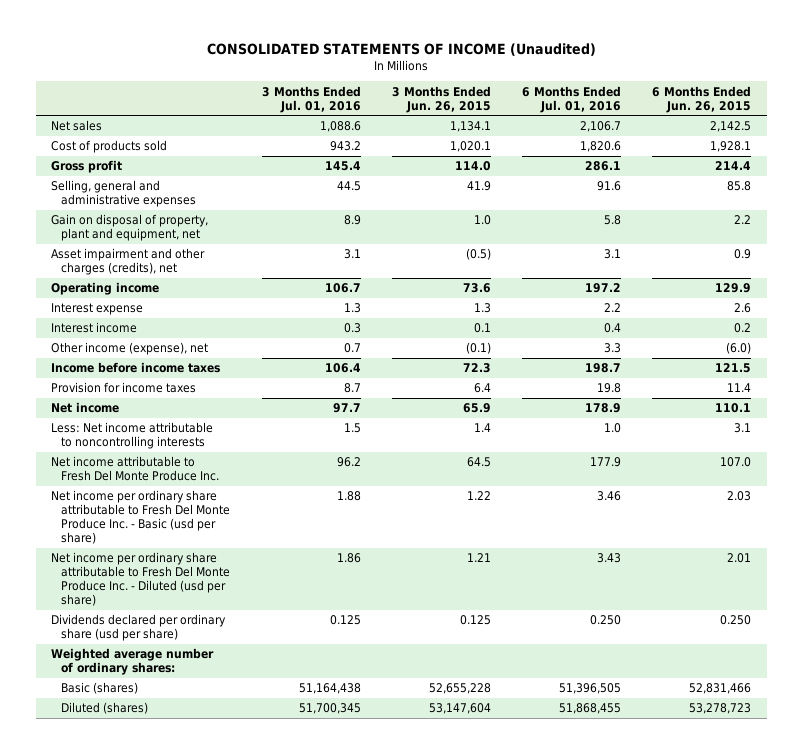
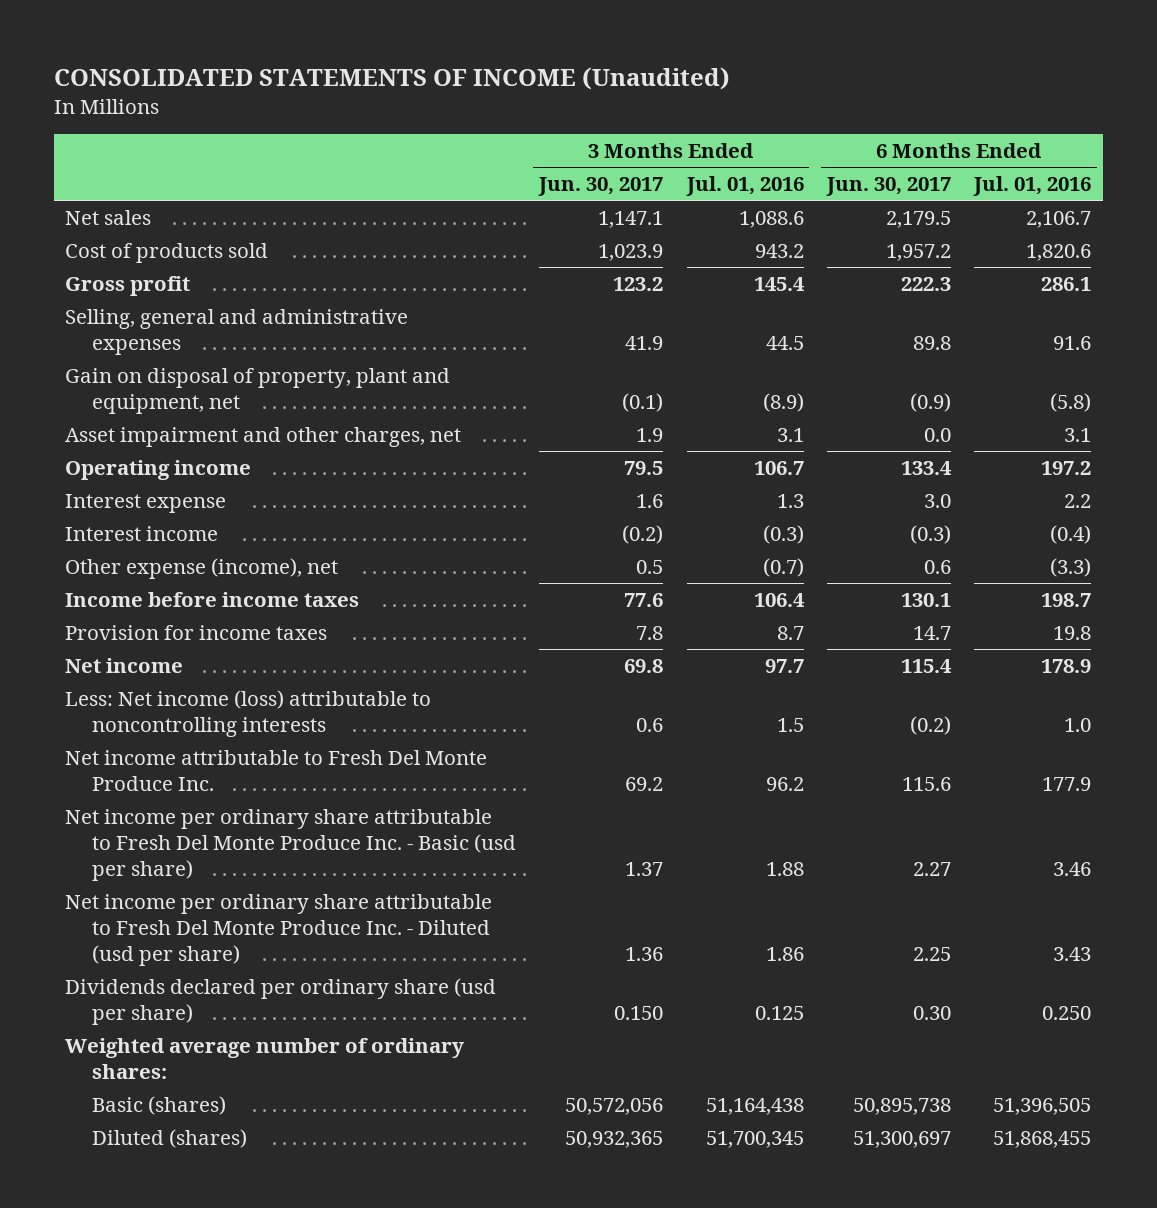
[391,85,491,113] 3 Months Ended Jun. 26, 2015 -> none
[652,85,752,113] 6 Months Ended Jun. 26, 2015 -> none
none -> [538,177,664,197] Jun. 30, 2017
none -> [825,177,951,197] Jun. 30, 2017
[343,215,361,226] 8.9 -> [762,392,804,412] (8.9)
[604,215,622,226] 5.8 -> [1050,392,1092,412] (5.8)
[51,248,206,276] Asset impairment and other charges (credits), net -> [65,426,462,447] Asset impairment and other charges, net
[343,323,361,334] 0.3 -> [762,524,804,544] (0.3)
[604,323,622,334] 0.4 -> [1050,524,1092,544] (0.4)
[51,342,209,356] Other income (expense), net -> [65,557,339,579] Other expense (income), net
[343,343,361,354] 0.7 -> [762,557,804,577] (0.7)
[604,343,622,354] 3.3 -> [1050,557,1092,577] (3.3)
[51,422,214,450] Less: Net income attributable to noncontrolling interests -> [65,689,432,737] Less: Net income (loss) attributable to noncontrolling interests

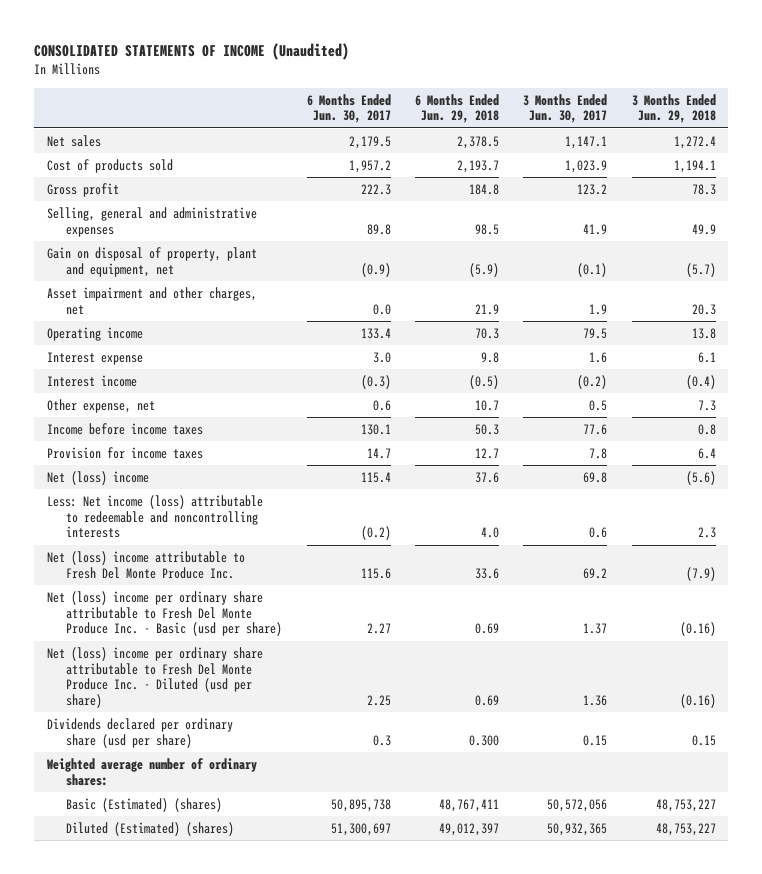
[685,176,804,197] Jul. 01, 2016 -> none
[973,176,1092,197] Jul. 01, 2016 -> none
none -> [415,93,500,124] 6 Months Ended Jun. 29, 2018
none -> [631,93,716,124] 3 Months Ended Jun. 29, 2018
[65,557,339,579] Other expense (income), net -> [46,398,155,413] Other expense, net
[65,657,184,673] Net income -> [46,470,149,485] Net (loss) income
[65,689,432,737] Less: Net income (loss) attributable to noncontrolling interests -> [46,494,263,539] Less: Net income (loss) attributable to redeemable and noncontrolling interests
[65,749,488,791] Net income attributable to Fresh Del Monte Produce Inc. -> [46,550,245,579] Net (loss) income attributable to Fresh Del Monte Produce Inc.
[65,808,516,882] Net income per ordinary share attributable to Fresh Del Monte Produce Inc. - Basic (usd per share) -> [46,590,283,637] Net (loss) income per ordinary share attributable to Fresh Del Monte Produce Inc. - Basic (usd per share)
[65,893,493,967] Net income per ordinary share attributable to Fresh Del Monte Produce Inc. - Diluted (usd per share) -> [46,646,263,709] Net (loss) income per ordinary share attributable to Fresh Del Monte Produce Inc. - Diluted (usd per share)
[614,1005,664,1020] 0.150 -> [583,734,608,746] 0.15
[912,1005,951,1020] 0.30 -> [372,734,391,746] 0.3
[91,1095,226,1115] Basic (shares) -> [66,797,223,812] Basic (Estimated) (shares)
[91,1128,247,1148] Diluted (shares) -> [66,821,235,836] Diluted (Estimated) (shares)

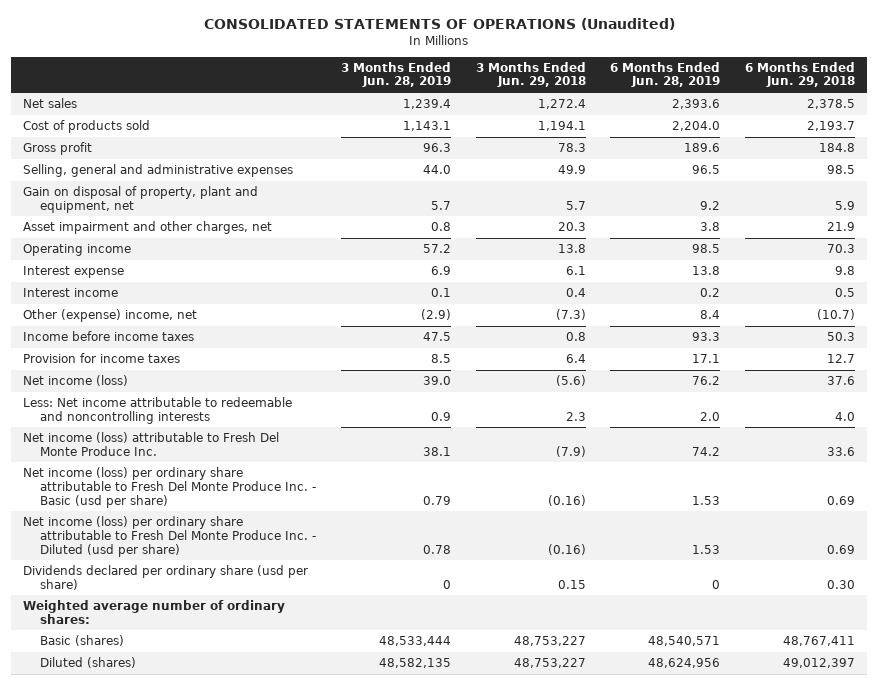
[34,42,350,60] CONSOLIDATED STATEMENTS OF INCOME (Unaudited) -> [204,18,676,31] CONSOLIDATED STATEMENTS OF OPERATIONS (Unaudited)
[306,93,391,124] 6 Months Ended Jun. 30, 2017 -> none
[523,93,608,124] 3 Months Ended Jun. 30, 2017 -> none
none -> [340,61,451,88] 3 Months Ended Jun. 28, 2019
none -> [610,61,721,88] 6 Months Ended Jun. 28, 2019
[469,262,500,277] (5.9) -> [835,200,856,210] 5.9
[685,262,716,277] (5.7) -> [565,200,586,210] 5.7
[469,374,500,389] (0.5) -> [835,288,856,298] 0.5
[685,374,716,389] (0.4) -> [565,288,586,298] 0.4
[46,398,155,413] Other expense, net -> [23,309,198,323] Other (expense) income, net
[475,399,500,411] 10.7 -> [817,309,856,321] (10.7)
[697,399,716,411] 7.3 -> [555,309,586,321] (7.3)
[46,470,149,485] Net (loss) income -> [23,375,129,387] Net income (loss)
[46,494,263,539] Less: Net income (loss) attributable to redeemable and noncontrolling interests -> [23,397,293,424] Less: Net income attributable to redeemable and noncontrolling interests
[46,550,245,579] Net (loss) income attributable to Fresh Del Monte Produce Inc. -> [23,432,280,456] Net income (loss) attributable to Fresh Del Monte Produce Inc.
[46,590,283,637] Net (loss) income per ordinary share attributable to Fresh Del Monte Produce Inc. - Basic (usd per share) -> [23,467,317,508] Net income (loss) per ordinary share attributable to Fresh Del Monte Produce Inc. - Basic (usd per share)
[46,646,263,709] Net (loss) income per ordinary share attributable to Fresh Del Monte Produce Inc. - Diluted (usd per share) -> [23,516,317,557] Net income (loss) per ordinary share attributable to Fresh Del Monte Produce Inc. - Diluted (usd per share)
[469,734,500,746] 0.300 -> [827,579,856,589] 0.30
[66,797,223,812] Basic (Estimated) (shares) -> [40,635,125,647] Basic (shares)
[66,821,235,836] Diluted (Estimated) (shares) -> [40,657,137,669] Diluted (shares)

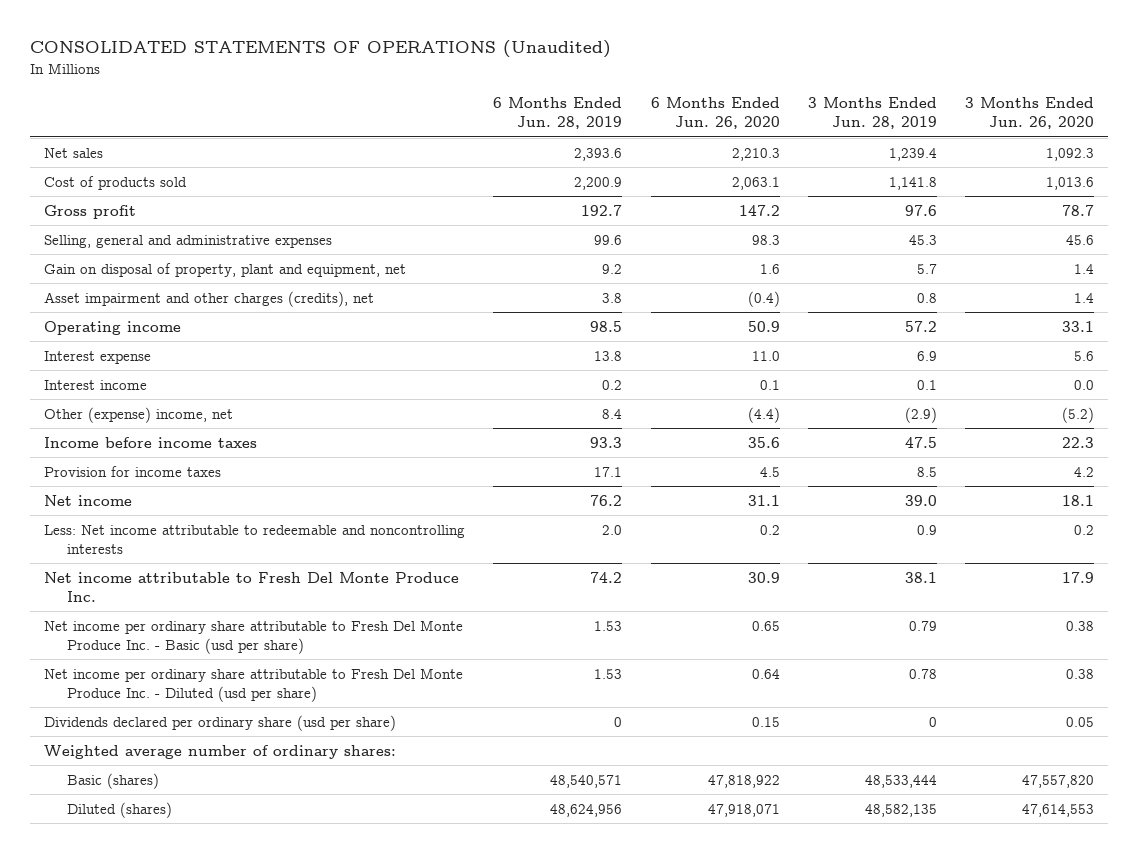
[475,61,586,88] 3 Months Ended Jun. 29, 2018 -> none
[745,61,856,88] 6 Months Ended Jun. 29, 2018 -> none
none -> [650,97,780,130] 6 Months Ended Jun. 26, 2020
none -> [964,97,1094,130] 3 Months Ended Jun. 26, 2020
[402,121,451,132] 1,143.1 -> [888,176,937,190] 1,141.8
[672,121,721,132] 2,204.0 -> [574,176,623,190] 2,200.9
[422,143,451,153] 96.3 -> [904,204,937,216] 97.6
[684,143,721,153] 189.6 -> [581,204,623,216] 192.7
[422,165,451,175] 44.0 -> [908,234,937,245] 45.3
[692,165,721,175] 96.5 -> [594,234,623,245] 99.6
[23,221,273,235] Asset impairment and other charges, net -> [44,290,375,307] Asset impairment and other charges (credits), net
[23,375,129,387] Net income (loss) -> [44,494,133,506] Net income
[23,432,280,456] Net income (loss) attributable to Fresh Del Monte Produce Inc. -> [44,571,460,602] Net income attributable to Fresh Del Monte Produce Inc.
[23,467,317,508] Net income (loss) per ordinary share attributable to Fresh Del Monte Produce Inc. - Basic (usd per share) -> [44,619,464,654] Net income per ordinary share attributable to Fresh Del Monte Produce Inc. - Basic (usd per share)
[23,516,317,557] Net income (loss) per ordinary share attributable to Fresh Del Monte Produce Inc. - Diluted (usd per share) -> [44,667,464,702] Net income per ordinary share attributable to Fresh Del Monte Produce Inc. - Diluted (usd per share)

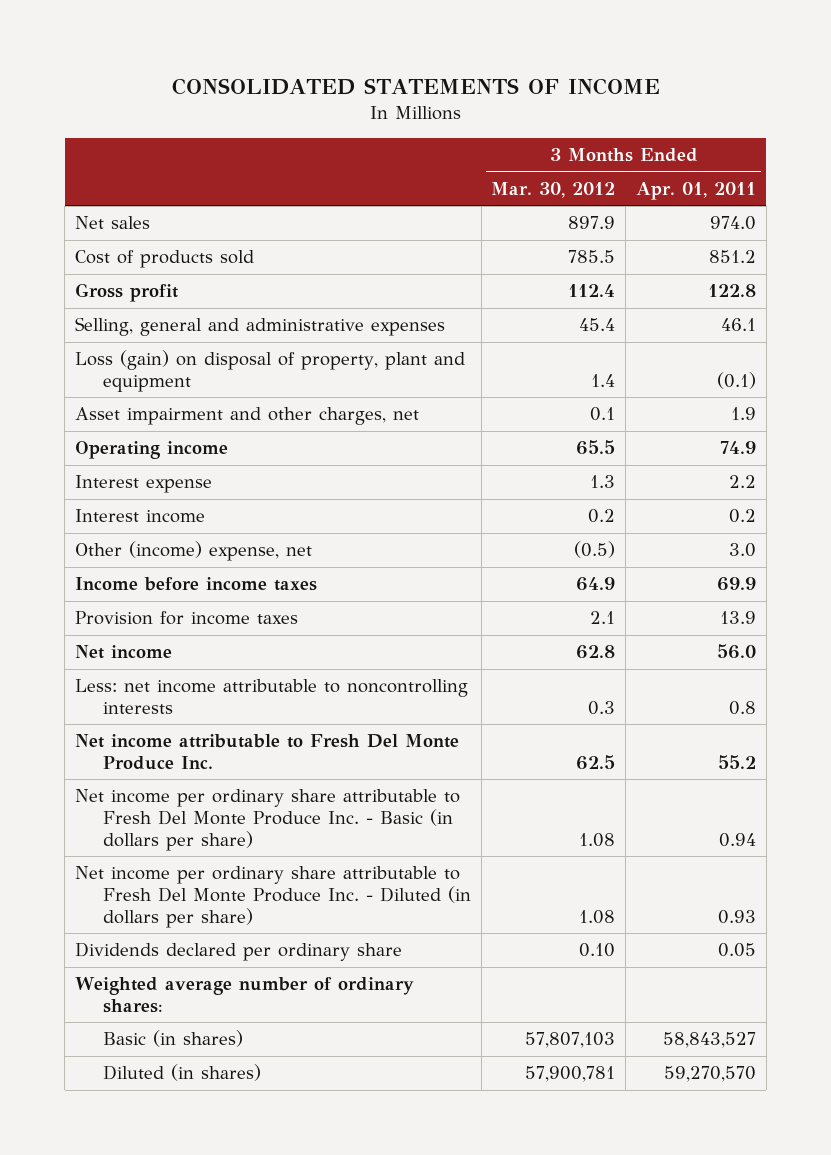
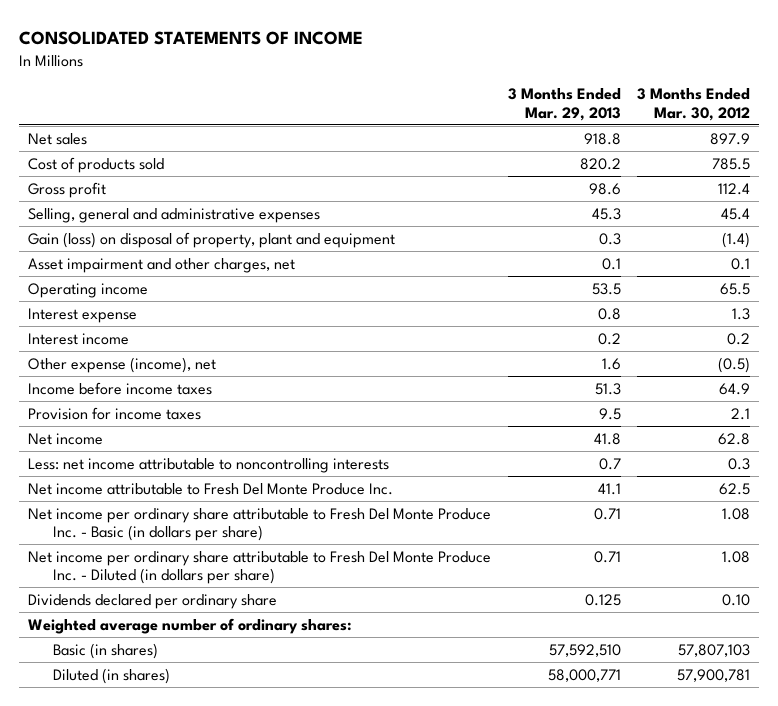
[635,181,756,200] Apr. 01, 2011 -> none
none -> [507,87,621,121] 3 Months Ended Mar. 29, 2013
[75,350,466,392] Loss (gain) on disposal of property, plant and equipment -> [27,231,395,248] Gain (loss) on disposal of property, plant and equipment
[591,373,616,387] 1.4 -> [722,231,751,248] (1.4)
[75,541,313,562] Other (income) expense, net -> [27,356,216,373] Other expense (income), net

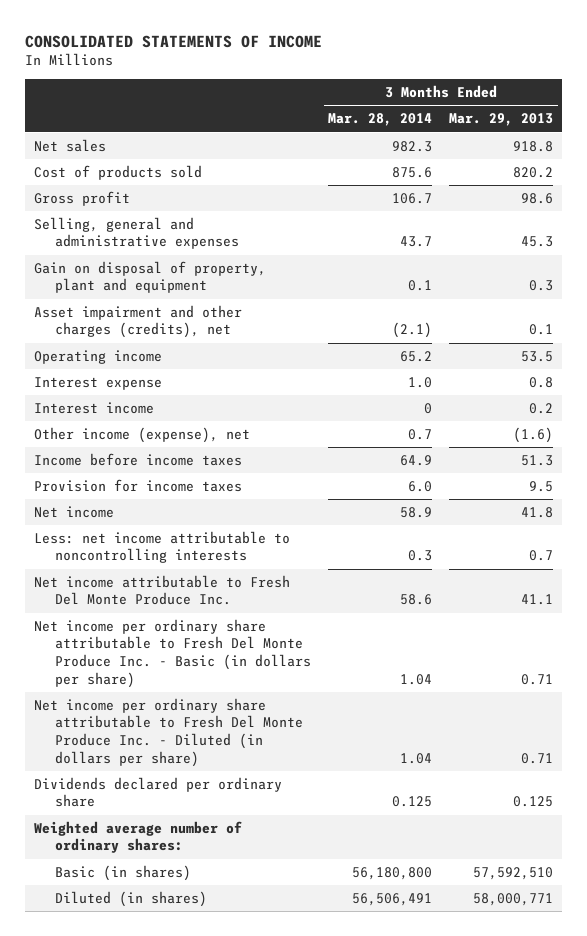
[637,87,751,121] 3 Months Ended Mar. 30, 2012 -> none
none -> [328,113,433,127] Mar. 28, 2014
[27,231,395,248] Gain (loss) on disposal of property, plant and equipment -> [33,260,266,294] Gain on disposal of property, plant and equipment
[27,257,295,273] Asset impairment and other charges, net -> [33,304,242,339] Asset impairment and other charges (credits), net
[27,356,216,373] Other expense (income), net -> [33,426,250,443] Other income (expense), net
[601,357,621,370] 1.6 -> [513,426,554,443] (1.6)

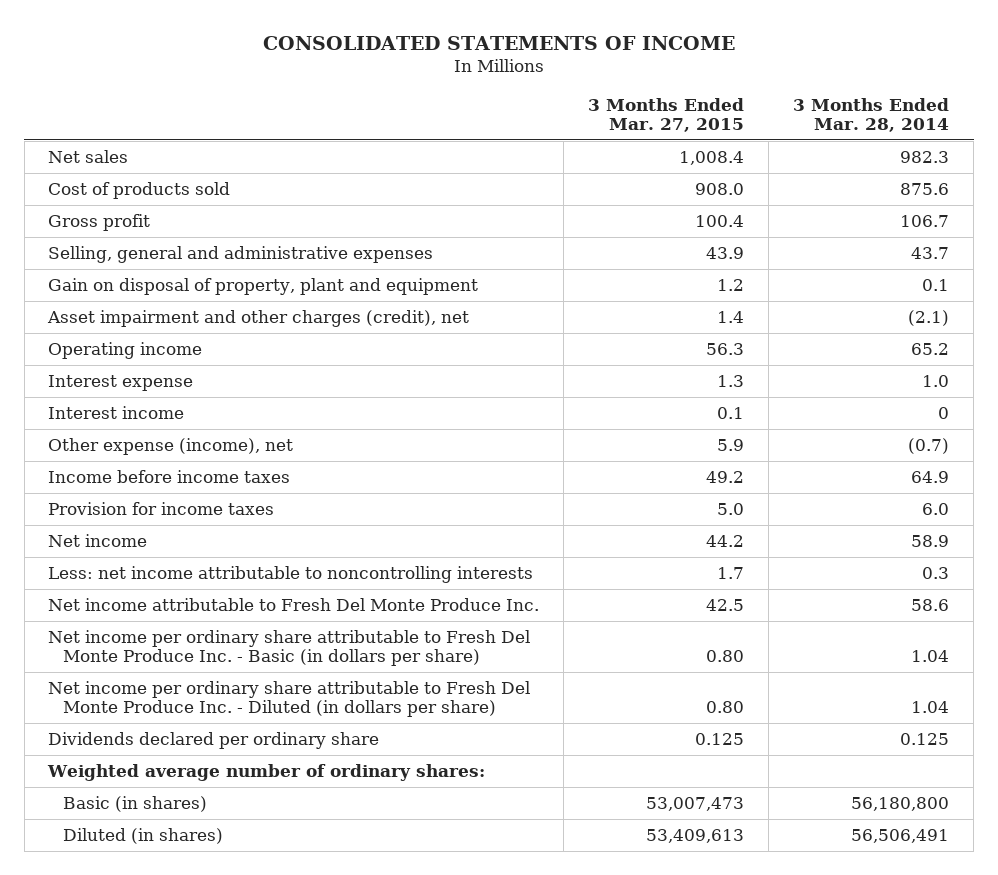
[449,113,554,127] Mar. 29, 2013 -> none
none -> [588,97,745,132] 3 Months Ended Mar. 27, 2015
[33,304,242,339] Asset impairment and other charges (credits), net -> [47,310,470,328] Asset impairment and other charges (credit), net
[33,426,250,443] Other income (expense), net -> [48,438,294,456] Other expense (income), net
[408,428,433,440] 0.7 -> [908,438,950,455] (0.7)

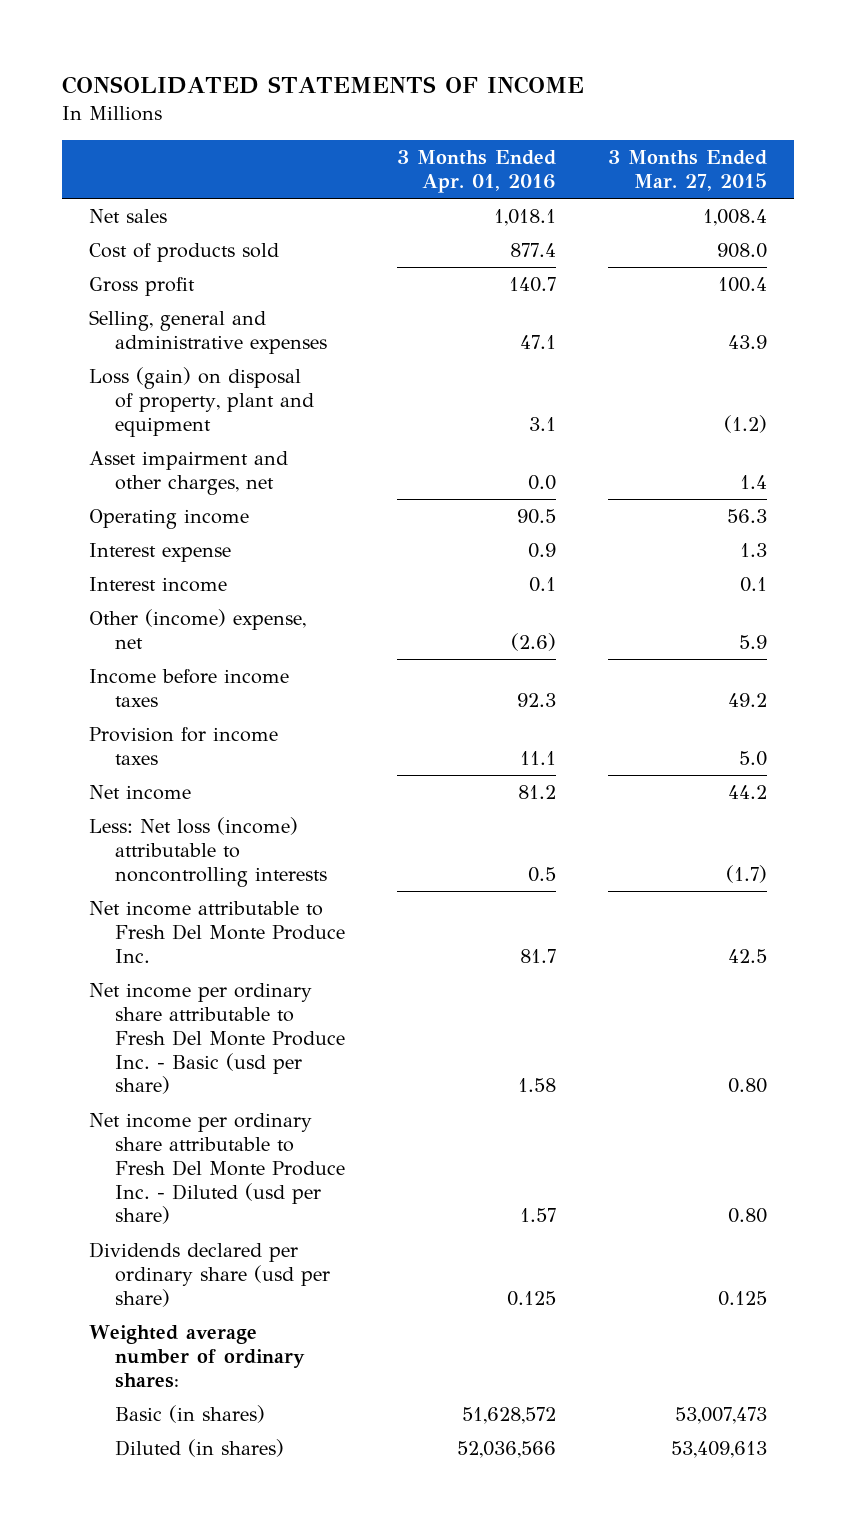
[793,97,950,132] 3 Months Ended Mar. 28, 2014 -> none
none -> [396,150,556,194] 3 Months Ended Apr. 01, 2016
[48,278,479,296] Gain on disposal of property, plant and equipment -> [88,367,314,437] Loss (gain) on disposal of property, plant and equipment
[717,279,745,292] 1.2 -> [724,414,768,433] (1.2)
[47,310,470,328] Asset impairment and other charges (credit), net -> [88,451,288,495] Asset impairment and other charges, net
[48,438,294,456] Other expense (income), net -> [88,609,306,649] Other (income) expense, net
[48,566,534,584] Less: net income attributable to noncontrolling interests -> [88,817,327,887] Less: Net loss (income) attributable to noncontrolling interests
[717,567,745,580] 1.7 -> [726,864,768,883] (1.7)
[48,630,531,667] Net income per ordinary share attributable to Fresh Del Monte Produce Inc. - Basic (in dollars per share) -> [88,983,345,1095] Net income per ordinary share attributable to Fresh Del Monte Produce Inc. - Basic (usd per share)
[48,681,531,718] Net income per ordinary share attributable to Fresh Del Monte Produce Inc. - Diluted (in dollars per share) -> [88,1113,345,1225] Net income per ordinary share attributable to Fresh Del Monte Produce Inc. - Diluted (usd per share)
[48,732,380,750] Dividends declared per ordinary share -> [88,1242,330,1307] Dividends declared per ordinary share (usd per share)

